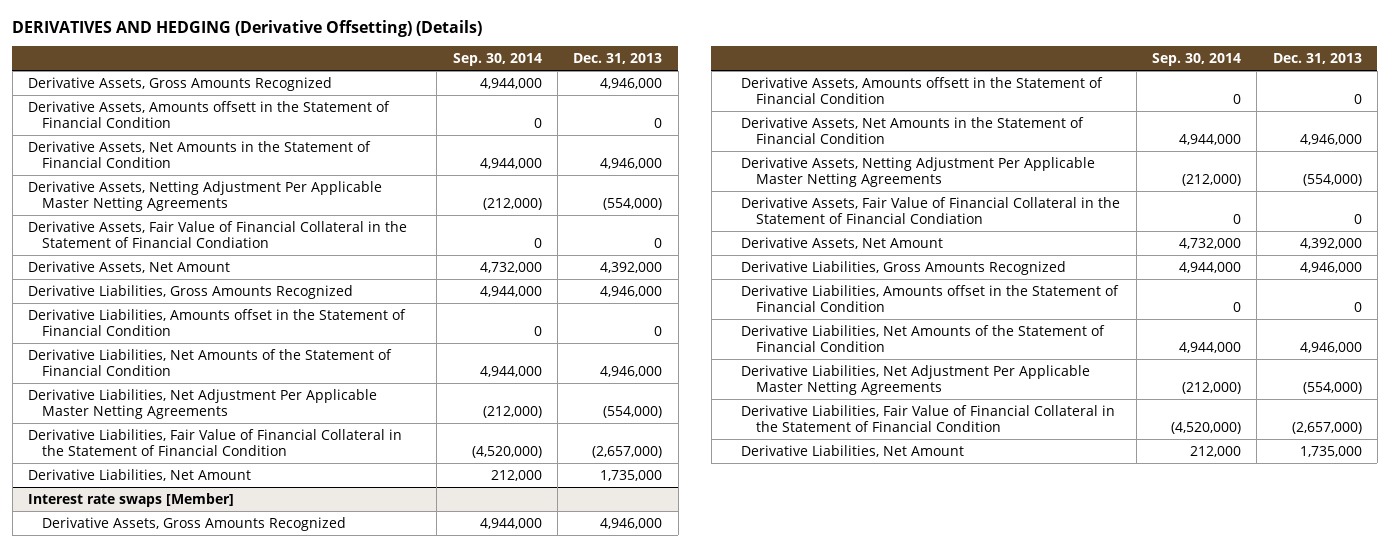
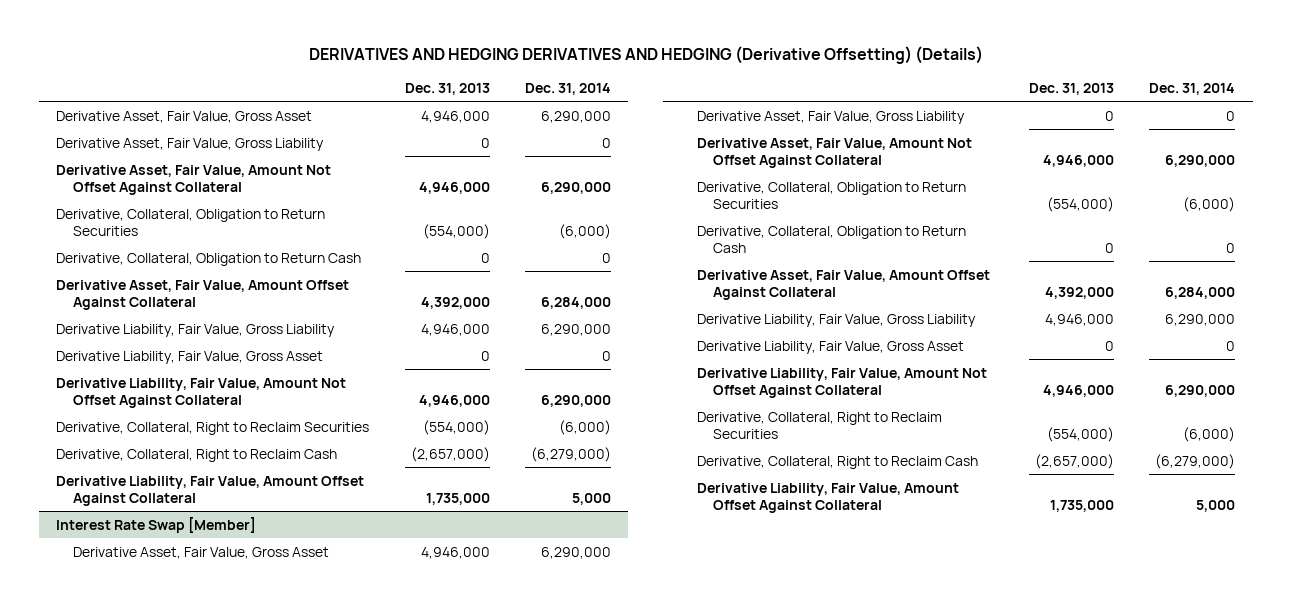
[12,19,483,37] DERIVATIVES AND HEDGING (Derivative Offsetting) (Details) -> [308,46,983,65] DERIVATIVES AND HEDGING DERIVATIVES AND HEDGING (Derivative Offsetting) (Details)
[452,52,542,66] Sep. 30, 2014 -> none
none -> [524,82,611,95] Dec. 31, 2014
[27,76,332,91] Derivative Assets, Gross Amounts Recognized -> [56,110,313,123] Derivative Asset, Fair Value, Gross Asset
[27,100,390,128] Derivative Assets, Amounts offsett in the Statement of Financial Condition -> [56,137,325,151] Derivative Asset, Fair Value, Gross Liability
[27,140,371,168] Derivative Assets, Net Amounts in the Statement of Financial Condition -> [56,164,332,195] Derivative Asset, Fair Value, Amount Not Offset Against Collateral
[27,180,382,211] Derivative Assets, Netting Adjustment Per Applicable Master Netting Agreements -> [56,208,326,236] Derivative, Collateral, Obligation to Return Securities
[27,220,407,248] Derivative Assets, Fair Value of Financial Collateral in the Statement of Financial Condiation -> [56,252,362,266] Derivative, Collateral, Obligation to Return Cash
[27,260,230,273] Derivative Assets, Net Amount -> [56,279,350,310] Derivative Asset, Fair Value, Amount Offset Against Collateral
[27,284,353,299] Derivative Liabilities, Gross Amounts Recognized -> [56,323,336,337] Derivative Liability, Fair Value, Gross Liability
[27,308,406,336] Derivative Liabilities, Amounts offset in the Statement of Financial Condition -> [56,350,324,364] Derivative Liability, Fair Value, Gross Asset
[27,348,392,376] Derivative Liabilities, Net Amounts of the Statement of Financial Condition -> [56,377,347,408] Derivative Liability, Fair Value, Amount Not Offset Against Collateral
[27,388,377,419] Derivative Liabilities, Net Adjustment Per Applicable Master Netting Agreements -> [56,421,370,435] Derivative, Collateral, Right to Reclaim Securities
[27,428,402,456] Derivative Liabilities, Fair Value of Financial Collateral in the Statement of Financial Condition -> [56,448,338,462] Derivative, Collateral, Right to Reclaim Cash
[27,468,251,481] Derivative Liabilities, Net Amount -> [56,475,365,506] Derivative Liability, Fair Value, Amount Offset Against Collateral
[27,492,234,507] Interest rate swaps [Member] -> [56,516,257,533] Interest Rate Swap [Member]
[42,516,347,531] Derivative Assets, Gross Amounts Recognized -> [72,546,329,559] Derivative Asset, Fair Value, Gross Asset
[741,76,1104,104] Derivative Assets, Amounts offsett in the Statement of Financial Condition -> [696,110,965,124] Derivative Asset, Fair Value, Gross Liability
[741,116,1085,144] Derivative Assets, Net Amounts in the Statement of Financial Condition -> [696,137,972,168] Derivative Asset, Fair Value, Amount Not Offset Against Collateral
[741,156,1096,187] Derivative Assets, Netting Adjustment Per Applicable Master Netting Agreements -> [696,181,966,209] Derivative, Collateral, Obligation to Return Securities
[741,196,1121,224] Derivative Assets, Fair Value of Financial Collateral in the Statement of Financial Condiation -> [696,225,966,253] Derivative, Collateral, Obligation to Return Cash
[741,236,944,249] Derivative Assets, Net Amount -> [696,269,990,300] Derivative Asset, Fair Value, Amount Offset Against Collateral
[741,260,1067,275] Derivative Liabilities, Gross Amounts Recognized -> [696,313,976,327] Derivative Liability, Fair Value, Gross Liability
[741,284,1120,312] Derivative Liabilities, Amounts offset in the Statement of Financial Condition -> [696,340,964,354] Derivative Liability, Fair Value, Gross Asset
[741,324,1106,352] Derivative Liabilities, Net Amounts of the Statement of Financial Condition -> [696,367,987,398] Derivative Liability, Fair Value, Amount Not Offset Against Collateral
[741,364,1091,395] Derivative Liabilities, Net Adjustment Per Applicable Master Netting Agreements -> [696,411,942,439] Derivative, Collateral, Right to Reclaim Securities
[741,404,1116,432] Derivative Liabilities, Fair Value of Financial Collateral in the Statement of Financial Condition -> [696,455,978,469] Derivative, Collateral, Right to Reclaim Cash
[741,444,965,457] Derivative Liabilities, Net Amount -> [696,482,959,513] Derivative Liability, Fair Value, Amount Offset Against Collateral

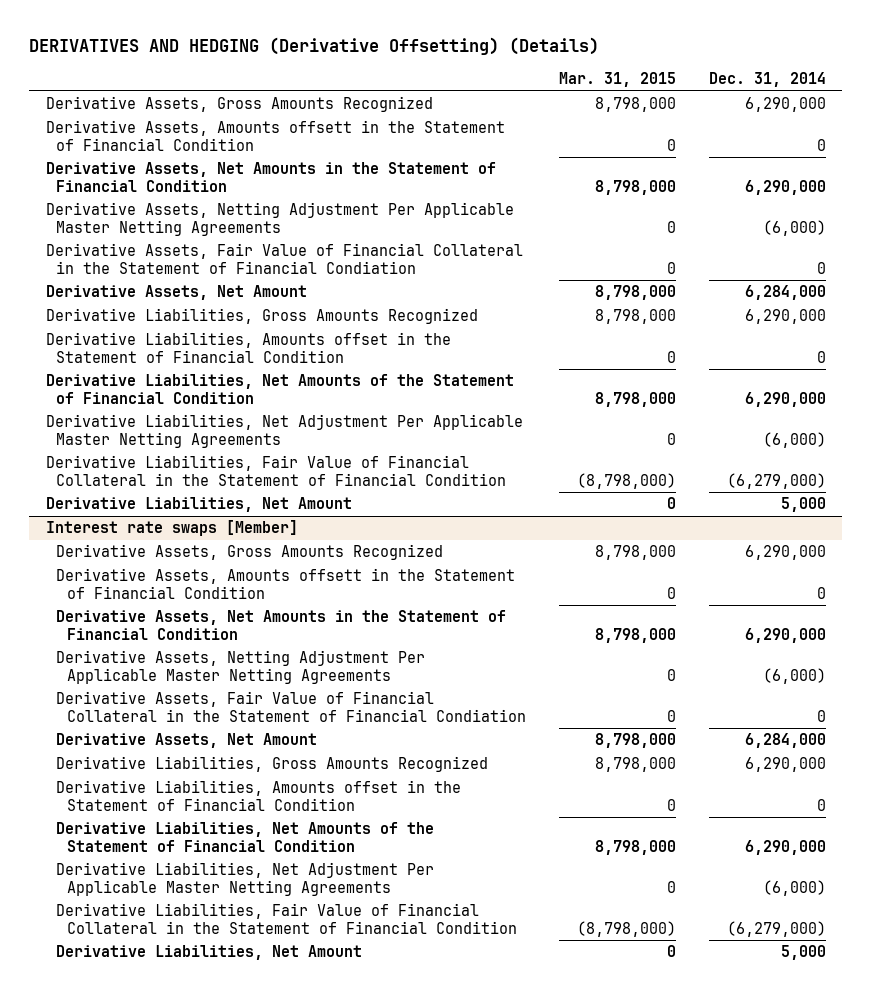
[308,46,983,65] DERIVATIVES AND HEDGING DERIVATIVES AND HEDGING (Derivative Offsetting) (Details) -> [29,36,600,55] DERIVATIVES AND HEDGING (Derivative Offsetting) (Details)
[404,82,490,95] Dec. 31, 2013 -> none
none -> [558,71,676,87] Mar. 31, 2015
[56,110,313,123] Derivative Asset, Fair Value, Gross Asset -> [45,96,433,113] Derivative Assets, Gross Amounts Recognized
[56,137,325,151] Derivative Asset, Fair Value, Gross Liability -> [45,120,505,151] Derivative Assets, Amounts offsett in the Statement of Financial Condition
[56,164,332,195] Derivative Asset, Fair Value, Amount Not Offset Against Collateral -> [45,162,496,192] Derivative Assets, Net Amounts in the Statement of Financial Condition
[56,208,326,236] Derivative, Collateral, Obligation to Return Securities -> [45,202,514,236] Derivative Assets, Netting Adjustment Per Applicable Master Netting Agreements
[56,252,362,266] Derivative, Collateral, Obligation to Return Cash -> [45,243,523,274] Derivative Assets, Fair Value of Financial Collateral in the Statement of Financial Condiation
[56,279,350,310] Derivative Asset, Fair Value, Amount Offset Against Collateral -> [45,285,307,301] Derivative Assets, Net Amount
[56,323,336,337] Derivative Liability, Fair Value, Gross Liability -> [45,308,478,325] Derivative Liabilities, Gross Amounts Recognized
[56,350,324,364] Derivative Liability, Fair Value, Gross Asset -> [45,332,451,363] Derivative Liabilities, Amounts offset in the Statement of Financial Condition
[56,377,347,408] Derivative Liability, Fair Value, Amount Not Offset Against Collateral -> [45,374,514,404] Derivative Liabilities, Net Amounts of the Statement of Financial Condition
[56,421,370,435] Derivative, Collateral, Right to Reclaim Securities -> [45,414,523,448] Derivative Liabilities, Net Adjustment Per Applicable Master Netting Agreements
[56,448,338,462] Derivative, Collateral, Right to Reclaim Cash -> [45,455,507,486] Derivative Liabilities, Fair Value of Financial Collateral in the Statement of Financial Condition
[56,475,365,506] Derivative Liability, Fair Value, Amount Offset Against Collateral -> [45,497,352,513] Derivative Liabilities, Net Amount
[56,516,257,533] Interest Rate Swap [Member] -> [45,520,298,537] Interest rate swaps [Member]
[72,546,329,559] Derivative Asset, Fair Value, Gross Asset -> [56,544,444,561] Derivative Assets, Gross Amounts Recognized
[696,110,965,124] Derivative Asset, Fair Value, Gross Liability -> [56,568,516,599] Derivative Assets, Amounts offsett in the Statement of Financial Condition
[696,137,972,168] Derivative Asset, Fair Value, Amount Not Offset Against Collateral -> [56,610,507,640] Derivative Assets, Net Amounts in the Statement of Financial Condition
[696,181,966,209] Derivative, Collateral, Obligation to Return Securities -> [56,650,426,684] Derivative Assets, Netting Adjustment Per Applicable Master Netting Agreements
[696,225,966,253] Derivative, Collateral, Obligation to Return Cash -> [56,691,526,722] Derivative Assets, Fair Value of Financial Collateral in the Statement of Financial Condiation
[696,269,990,300] Derivative Asset, Fair Value, Amount Offset Against Collateral -> [56,733,318,749] Derivative Assets, Net Amount
[696,313,976,327] Derivative Liability, Fair Value, Gross Liability -> [56,756,489,773] Derivative Liabilities, Gross Amounts Recognized
[696,340,964,354] Derivative Liability, Fair Value, Gross Asset -> [56,780,462,811] Derivative Liabilities, Amounts offset in the Statement of Financial Condition
[696,367,987,398] Derivative Liability, Fair Value, Amount Not Offset Against Collateral -> [56,822,435,852] Derivative Liabilities, Net Amounts of the Statement of Financial Condition
[696,411,942,439] Derivative, Collateral, Right to Reclaim Securities -> [56,862,435,896] Derivative Liabilities, Net Adjustment Per Applicable Master Netting Agreements
[696,455,978,469] Derivative, Collateral, Right to Reclaim Cash -> [56,903,517,934] Derivative Liabilities, Fair Value of Financial Collateral in the Statement of Financial Condition
[696,482,959,513] Derivative Liability, Fair Value, Amount Offset Against Collateral -> [56,945,363,961] Derivative Liabilities, Net Amount

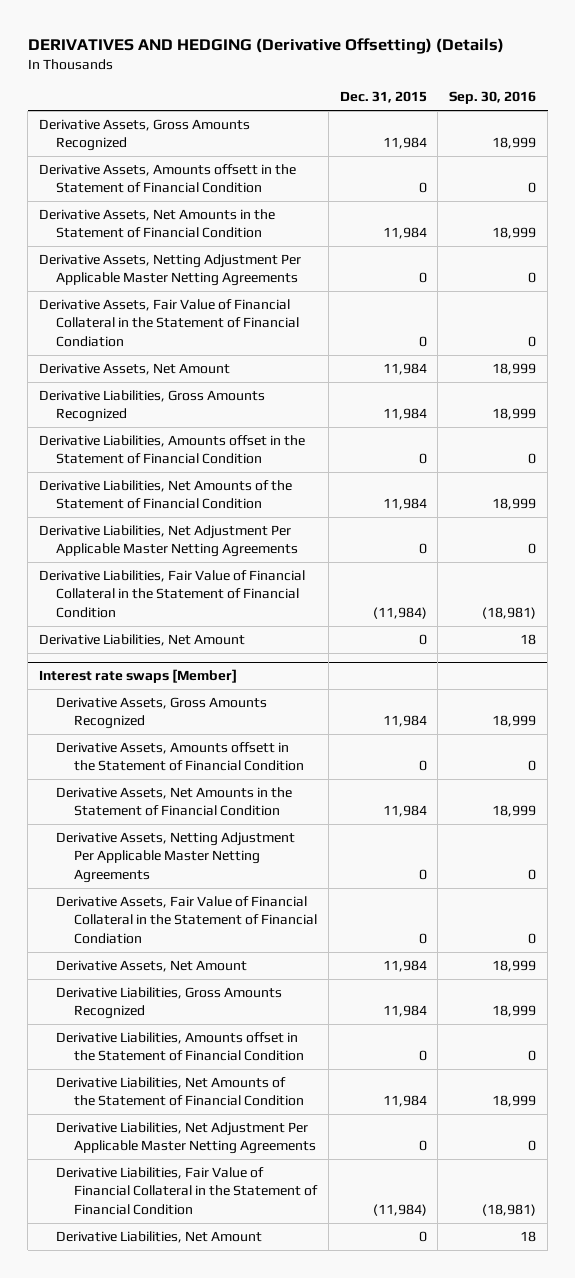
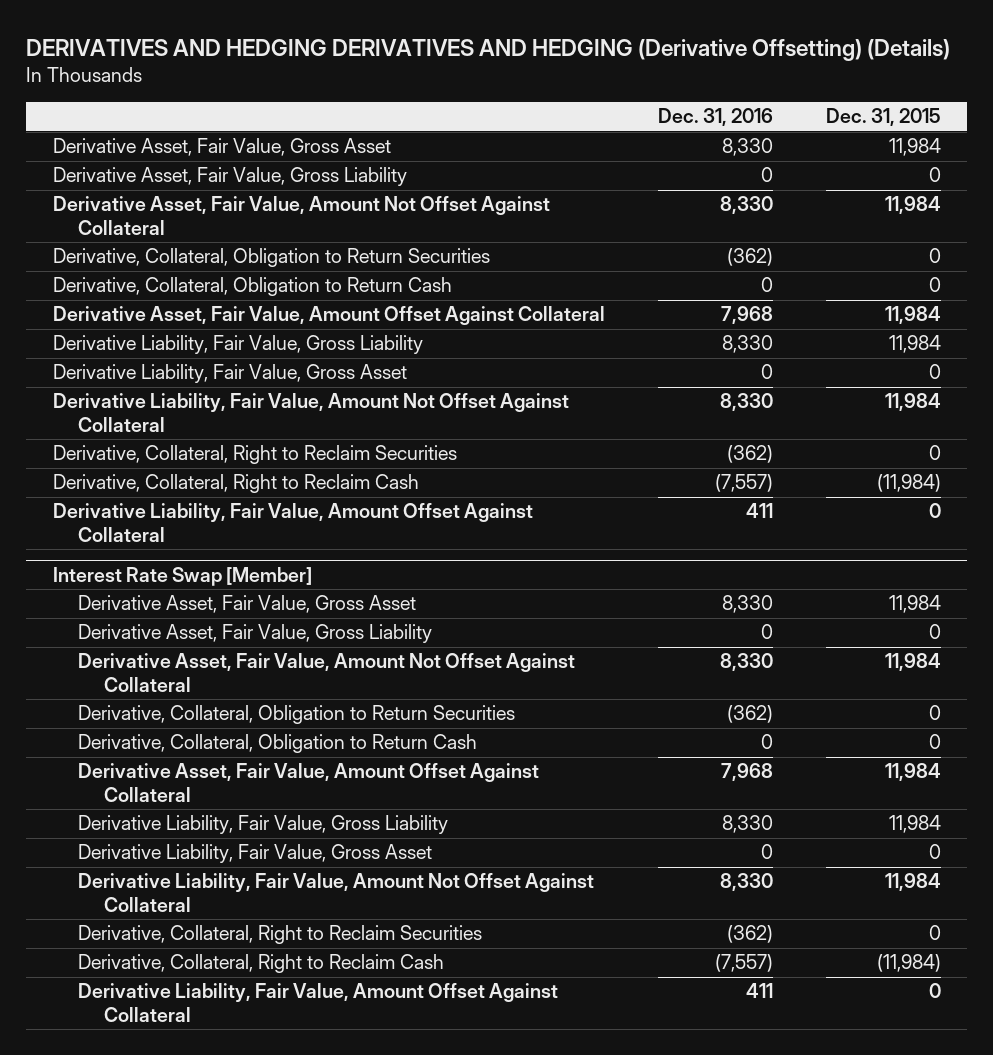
[27,37,504,54] DERIVATIVES AND HEDGING (Derivative Offsetting) (Details) -> [26,39,951,62] DERIVATIVES AND HEDGING DERIVATIVES AND HEDGING (Derivative Offsetting) (Details)
[449,91,537,105] Sep. 30, 2016 -> none
none -> [657,108,773,127] Dec. 31, 2016
[38,119,250,152] Derivative Assets, Gross Amounts Recognized -> [52,138,391,157] Derivative Asset, Fair Value, Gross Asset
[38,164,296,194] Derivative Assets, Amounts offsett in the Statement of Financial Condition -> [52,167,407,187] Derivative Asset, Fair Value, Gross Liability
[38,209,275,239] Derivative Assets, Net Amounts in the Statement of Financial Condition -> [52,196,550,235] Derivative Asset, Fair Value, Amount Not Offset Against Collateral
[38,254,301,287] Derivative Assets, Netting Adjustment Per Applicable Master Netting Agreements -> [52,248,490,268] Derivative, Collateral, Obligation to Return Securities
[38,299,300,347] Derivative Assets, Fair Value of Financial Collateral in the Statement of Financial Condiation -> [52,277,452,297] Derivative, Collateral, Obligation to Return Cash
[38,363,230,376] Derivative Assets, Net Amount -> [52,306,605,326] Derivative Asset, Fair Value, Amount Offset Against Collateral
[38,390,265,423] Derivative Liabilities, Gross Amounts Recognized -> [52,335,423,355] Derivative Liability, Fair Value, Gross Liability
[38,435,305,465] Derivative Liabilities, Amounts offset in the Statement of Financial Condition -> [52,364,407,384] Derivative Liability, Fair Value, Gross Asset
[38,480,292,510] Derivative Liabilities, Net Amounts of the Statement of Financial Condition -> [52,393,569,432] Derivative Liability, Fair Value, Amount Not Offset Against Collateral
[38,525,299,558] Derivative Liabilities, Net Adjustment Per Applicable Master Netting Agreements -> [52,445,457,465] Derivative, Collateral, Right to Reclaim Securities
[38,570,305,618] Derivative Liabilities, Fair Value of Financial Collateral in the Statement of Financial Condition -> [52,474,419,494] Derivative, Collateral, Right to Reclaim Cash
[38,634,245,647] Derivative Liabilities, Net Amount -> [52,503,533,542] Derivative Liability, Fair Value, Amount Offset Against Collateral
[38,669,237,684] Interest rate swaps [Member] -> [52,567,312,587] Interest Rate Swap [Member]
[56,697,268,730] Derivative Assets, Gross Amounts Recognized -> [78,595,417,614] Derivative Asset, Fair Value, Gross Asset
[56,742,304,772] Derivative Assets, Amounts offsett in the Statement of Financial Condition -> [78,624,433,644] Derivative Asset, Fair Value, Gross Liability
[56,787,293,817] Derivative Assets, Net Amounts in the Statement of Financial Condition -> [78,653,576,692] Derivative Asset, Fair Value, Amount Not Offset Against Collateral
[56,832,296,883] Derivative Assets, Netting Adjustment Per Applicable Master Netting Agreements -> [78,705,516,725] Derivative, Collateral, Obligation to Return Securities
[56,896,317,944] Derivative Assets, Fair Value of Financial Collateral in the Statement of Financial Condiation -> [78,734,478,754] Derivative, Collateral, Obligation to Return Cash
[56,960,248,973] Derivative Assets, Net Amount -> [78,763,540,802] Derivative Asset, Fair Value, Amount Offset Against Collateral
[56,987,283,1020] Derivative Liabilities, Gross Amounts Recognized -> [78,815,449,835] Derivative Liability, Fair Value, Gross Liability
[56,1032,304,1062] Derivative Liabilities, Amounts offset in the Statement of Financial Condition -> [78,844,433,864] Derivative Liability, Fair Value, Gross Asset
[56,1077,304,1107] Derivative Liabilities, Net Amounts of the Statement of Financial Condition -> [78,873,595,912] Derivative Liability, Fair Value, Amount Not Offset Against Collateral
[56,1122,316,1155] Derivative Liabilities, Net Adjustment Per Applicable Master Netting Agreements -> [78,925,483,945] Derivative, Collateral, Right to Reclaim Securities
[56,1167,318,1215] Derivative Liabilities, Fair Value of Financial Collateral in the Statement of Financial Condition -> [78,954,445,974] Derivative, Collateral, Right to Reclaim Cash
[56,1231,263,1244] Derivative Liabilities, Net Amount -> [78,983,559,1022] Derivative Liability, Fair Value, Amount Offset Against Collateral

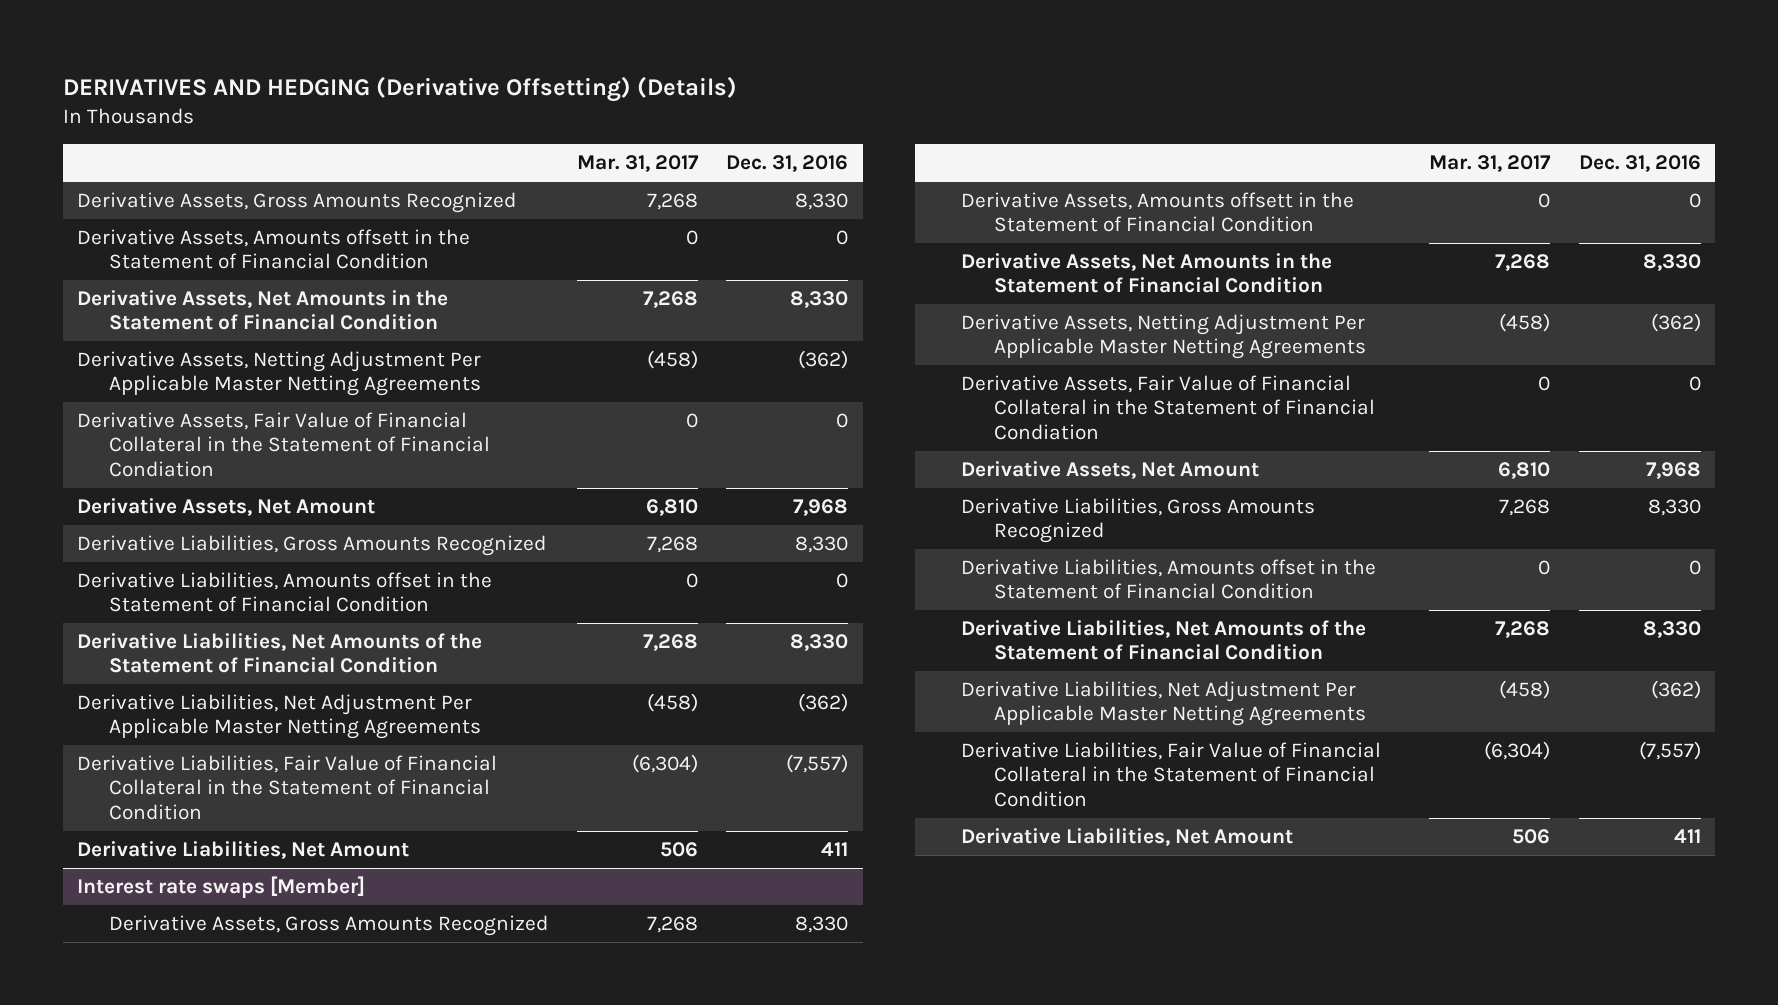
[26,39,951,62] DERIVATIVES AND HEDGING DERIVATIVES AND HEDGING (Derivative Offsetting) (Details) -> [62,76,737,103] DERIVATIVES AND HEDGING (Derivative Offsetting) (Details)
[825,108,941,127] Dec. 31, 2015 -> none
none -> [576,155,699,173] Mar. 31, 2017
[52,138,391,157] Derivative Asset, Fair Value, Gross Asset -> [76,192,516,214] Derivative Assets, Gross Amounts Recognized
[52,167,407,187] Derivative Asset, Fair Value, Gross Liability -> [76,229,470,270] Derivative Assets, Amounts offsett in the Statement of Financial Condition
[52,196,550,235] Derivative Asset, Fair Value, Amount Not Offset Against Collateral -> [76,290,448,331] Derivative Assets, Net Amounts in the Statement of Financial Condition
[52,248,490,268] Derivative, Collateral, Obligation to Return Securities -> [76,351,482,397] Derivative Assets, Netting Adjustment Per Applicable Master Netting Agreements
[52,277,452,297] Derivative, Collateral, Obligation to Return Cash -> [76,412,491,477] Derivative Assets, Fair Value of Financial Collateral in the Statement of Financial Condiation
[52,306,605,326] Derivative Asset, Fair Value, Amount Offset Against Collateral -> [76,498,375,517] Derivative Assets, Net Amount
[52,335,423,355] Derivative Liability, Fair Value, Gross Liability -> [76,535,546,557] Derivative Liabilities, Gross Amounts Recognized
[52,364,407,384] Derivative Liability, Fair Value, Gross Asset -> [76,572,492,613] Derivative Liabilities, Amounts offset in the Statement of Financial Condition
[52,393,569,432] Derivative Liability, Fair Value, Amount Not Offset Against Collateral -> [76,633,482,674] Derivative Liabilities, Net Amounts of the Statement of Financial Condition
[52,445,457,465] Derivative, Collateral, Right to Reclaim Securities -> [76,694,482,740] Derivative Liabilities, Net Adjustment Per Applicable Master Netting Agreements
[52,474,419,494] Derivative, Collateral, Right to Reclaim Cash -> [76,755,497,820] Derivative Liabilities, Fair Value of Financial Collateral in the Statement of Financial Condition
[52,503,533,542] Derivative Liability, Fair Value, Amount Offset Against Collateral -> [76,841,409,860] Derivative Liabilities, Net Amount
[52,567,312,587] Interest Rate Swap [Member] -> [76,876,365,899] Interest rate swaps [Member]
[78,595,417,614] Derivative Asset, Fair Value, Gross Asset -> [109,915,549,937] Derivative Assets, Gross Amounts Recognized
[78,624,433,644] Derivative Asset, Fair Value, Gross Liability -> [961,192,1355,233] Derivative Assets, Amounts offsett in the Statement of Financial Condition
[78,653,576,692] Derivative Asset, Fair Value, Amount Not Offset Against Collateral -> [961,253,1333,294] Derivative Assets, Net Amounts in the Statement of Financial Condition
[78,705,516,725] Derivative, Collateral, Obligation to Return Securities -> [961,314,1366,360] Derivative Assets, Netting Adjustment Per Applicable Master Netting Agreements
[78,734,478,754] Derivative, Collateral, Obligation to Return Cash -> [961,375,1375,440] Derivative Assets, Fair Value of Financial Collateral in the Statement of Financial Condiation
[78,763,540,802] Derivative Asset, Fair Value, Amount Offset Against Collateral -> [961,461,1260,480] Derivative Assets, Net Amount
[78,815,449,835] Derivative Liability, Fair Value, Gross Liability -> [961,498,1316,544] Derivative Liabilities, Gross Amounts Recognized
[78,844,433,864] Derivative Liability, Fair Value, Gross Asset -> [961,559,1377,600] Derivative Liabilities, Amounts offset in the Statement of Financial Condition
[78,873,595,912] Derivative Liability, Fair Value, Amount Not Offset Against Collateral -> [961,620,1367,661] Derivative Liabilities, Net Amounts of the Statement of Financial Condition
[78,925,483,945] Derivative, Collateral, Right to Reclaim Securities -> [961,681,1366,727] Derivative Liabilities, Net Adjustment Per Applicable Master Netting Agreements
[78,954,445,974] Derivative, Collateral, Right to Reclaim Cash -> [961,742,1382,807] Derivative Liabilities, Fair Value of Financial Collateral in the Statement of Financial Condition
[78,983,559,1022] Derivative Liability, Fair Value, Amount Offset Against Collateral -> [961,828,1294,847] Derivative Liabilities, Net Amount

